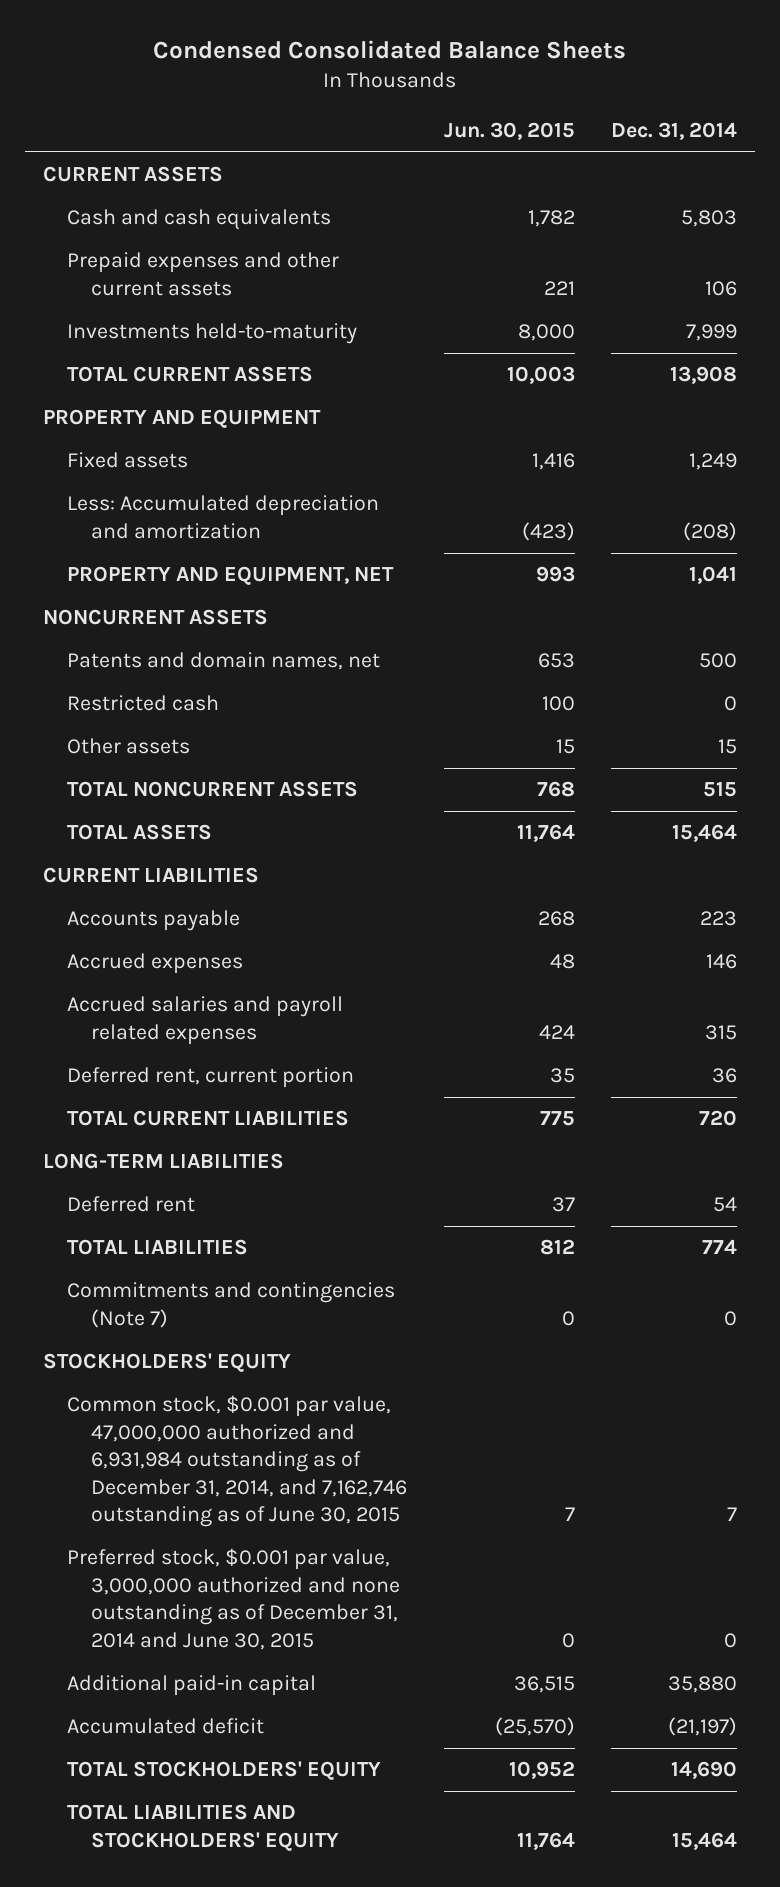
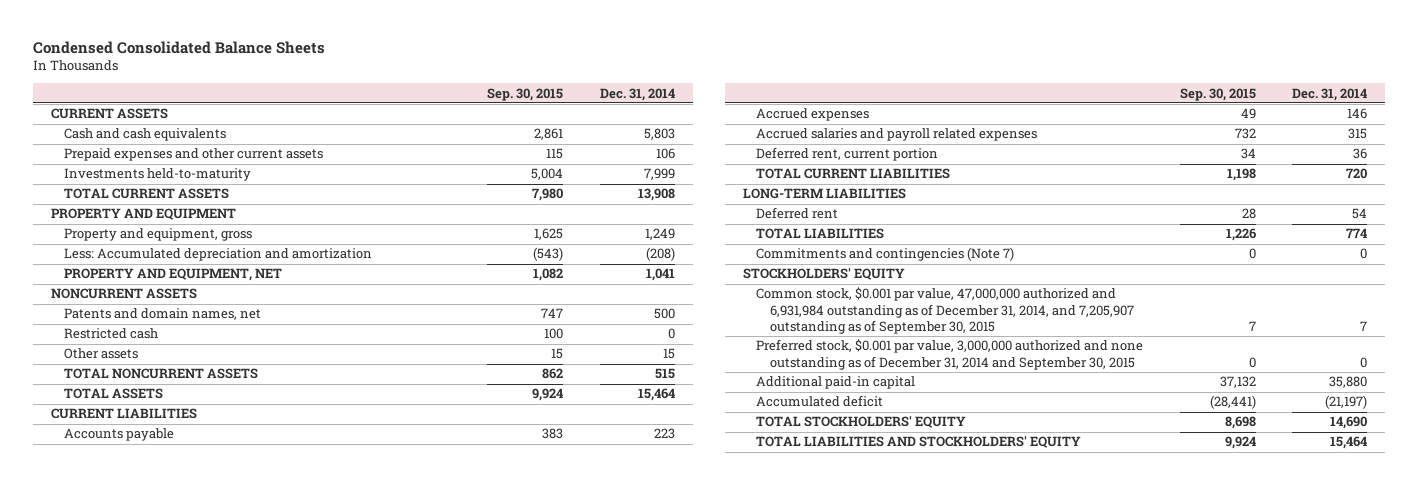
[443,121,575,140] Jun. 30, 2015 -> none
none -> [487,87,564,101] Sep. 30, 2015
[67,452,189,469] Fixed assets -> [64,228,253,242] Property and equipment, gross
[67,1395,408,1528] Common stock, $0.001 par value, 47,000,000 authorized and 6,931,984 outstanding as of December 31, 2014, and 7,162,746 outstanding as of June 30, 2015 -> [756,287,1134,335] Common stock, $0.001 par value, 47,000,000 authorized and 6,931,984 outstanding as of December 31, 2014, and 7,205,907 outstanding as of September 30, 2015
[67,1548,401,1650] Preferred stock, $0.001 par value, 3,000,000 authorized and none outstanding as of December 31, 2014 and June 30, 2015 -> [756,339,1144,370] Preferred stock, $0.001 par value, 3,000,000 authorized and none outstanding as of December 31, 2014 and September 30, 2015

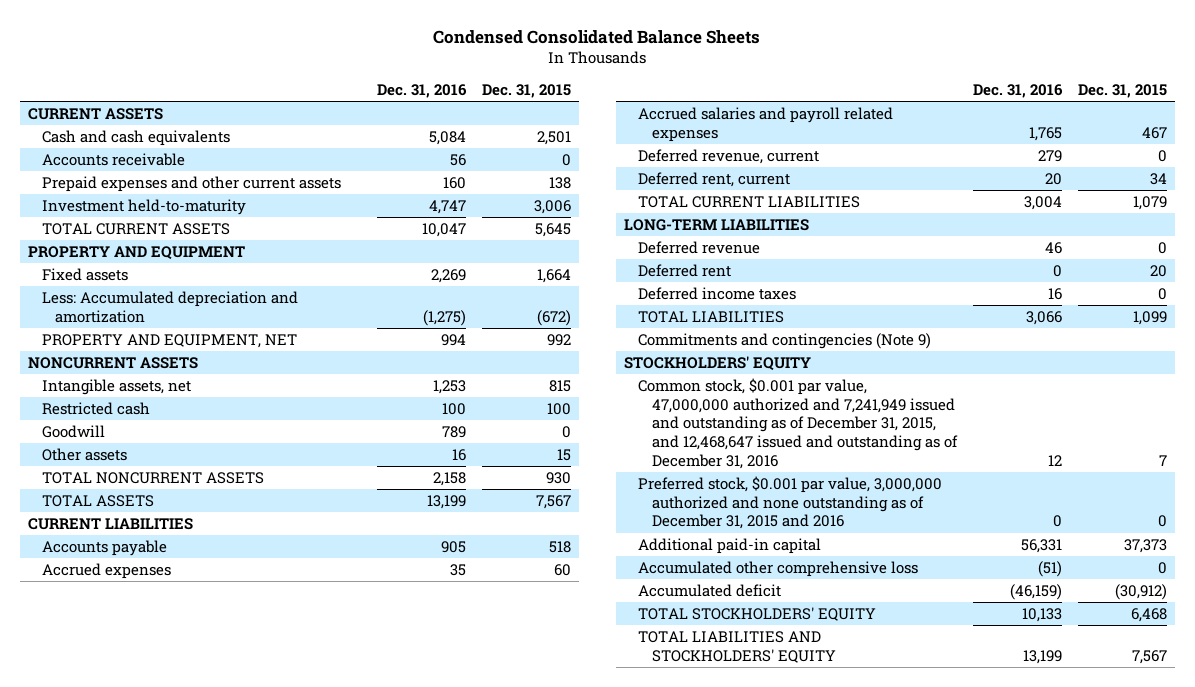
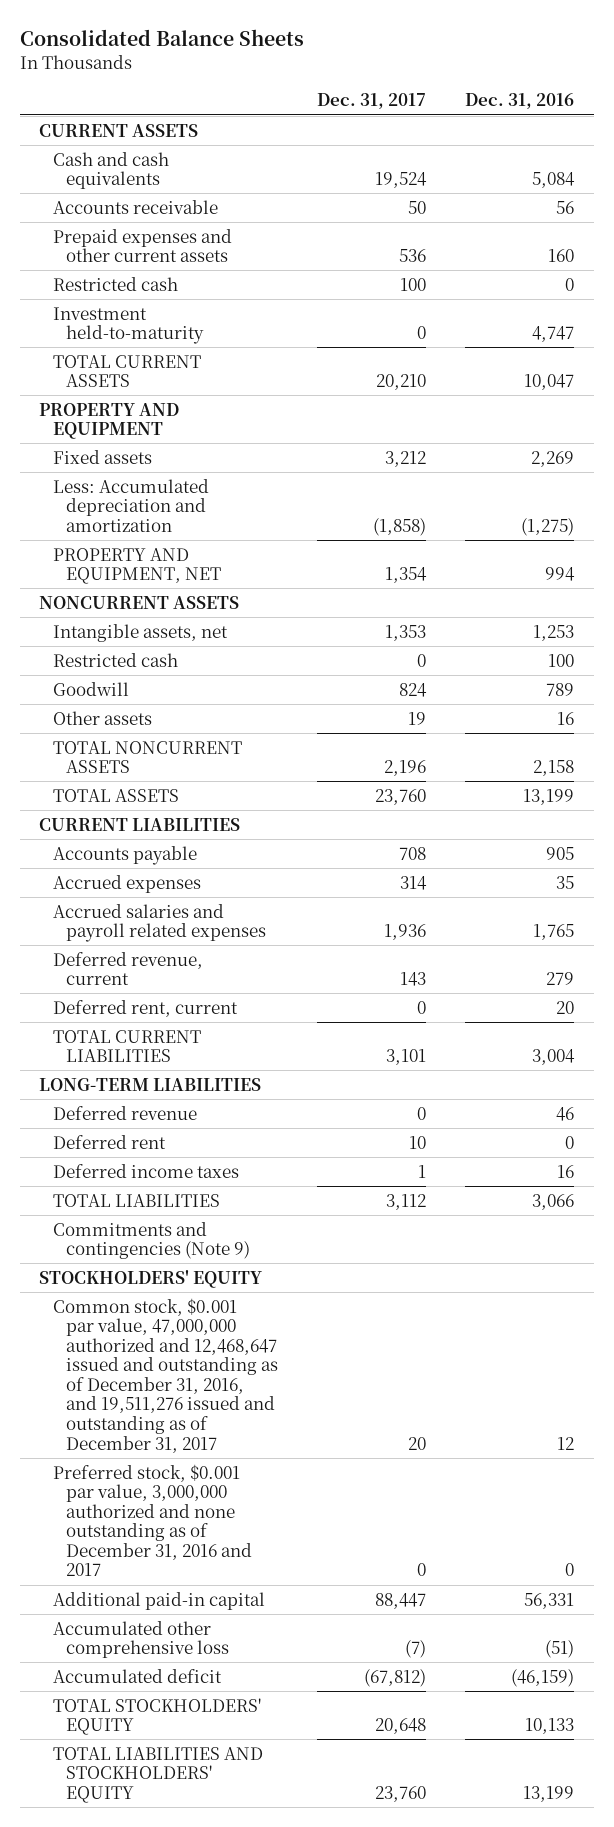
[433,29,761,44] Condensed Consolidated Balance Sheets -> [19,29,304,47] Consolidated Balance Sheets
[481,83,571,98] Dec. 31, 2015 -> none
none -> [317,93,427,110] Dec. 31, 2017
none -> [52,276,178,291] Restricted cash
[638,377,959,469] Common stock, $0.001 par value, 47,000,000 authorized and 7,241,949 issued and outstanding as of December 31, 2015, and 12,468,647 issued and outstanding as of December 31, 2016 -> [52,1297,279,1453] Common stock, $0.001 par value, 47,000,000 authorized and 12,468,647 issued and outstanding as of December 31, 2016, and 19,511,276 issued and outstanding as of December 31, 2017
[638,475,943,530] Preferred stock, $0.001 par value, 3,000,000 authorized and none outstanding as of December 31, 2015 and 2016 -> [52,1463,253,1577] Preferred stock, $0.001 par value, 3,000,000 authorized and none outstanding as of December 31, 2016 and 2017

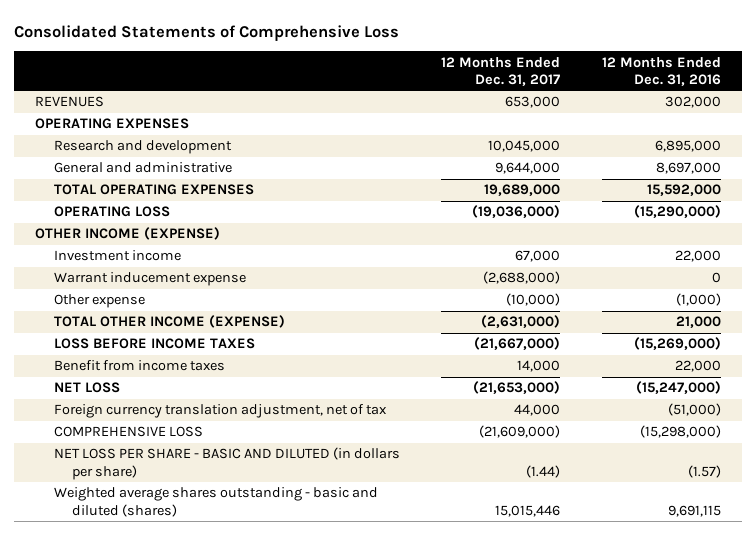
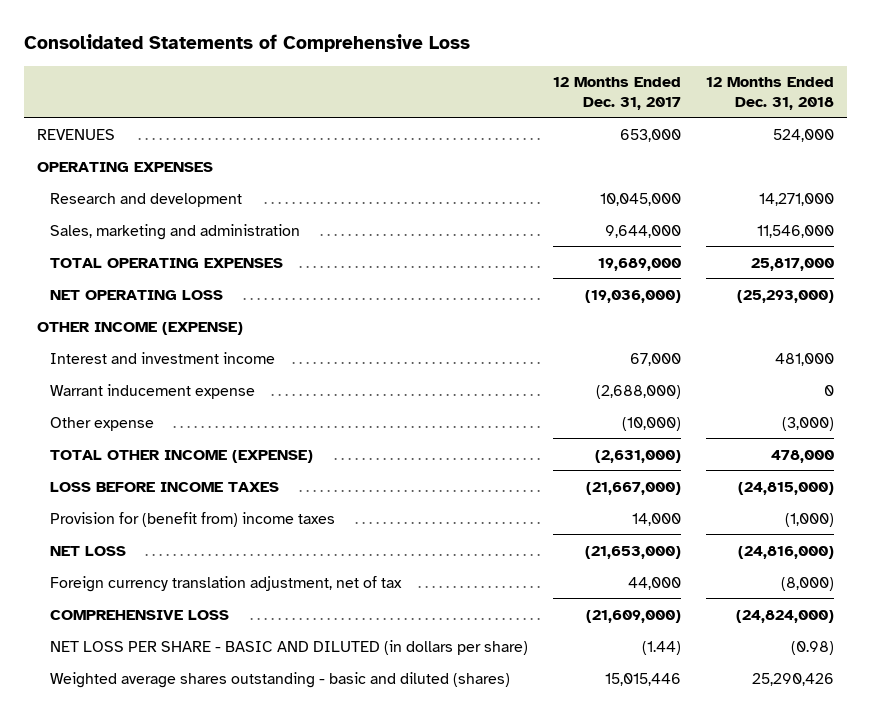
[602,56,722,86] 12 Months Ended Dec. 31, 2016 -> none
none -> [706,77,835,110] 12 Months Ended Dec. 31, 2018
[53,162,232,174] General and administrative -> [49,223,300,240] Sales, marketing and administration
[53,206,170,218] OPERATING LOSS -> [49,289,223,300] NET OPERATING LOSS
[53,250,181,262] Investment income -> [49,351,275,364] Interest and investment income
[53,360,225,372] Benefit from income taxes -> [49,511,335,527] Provision for (benefit from) income taxes

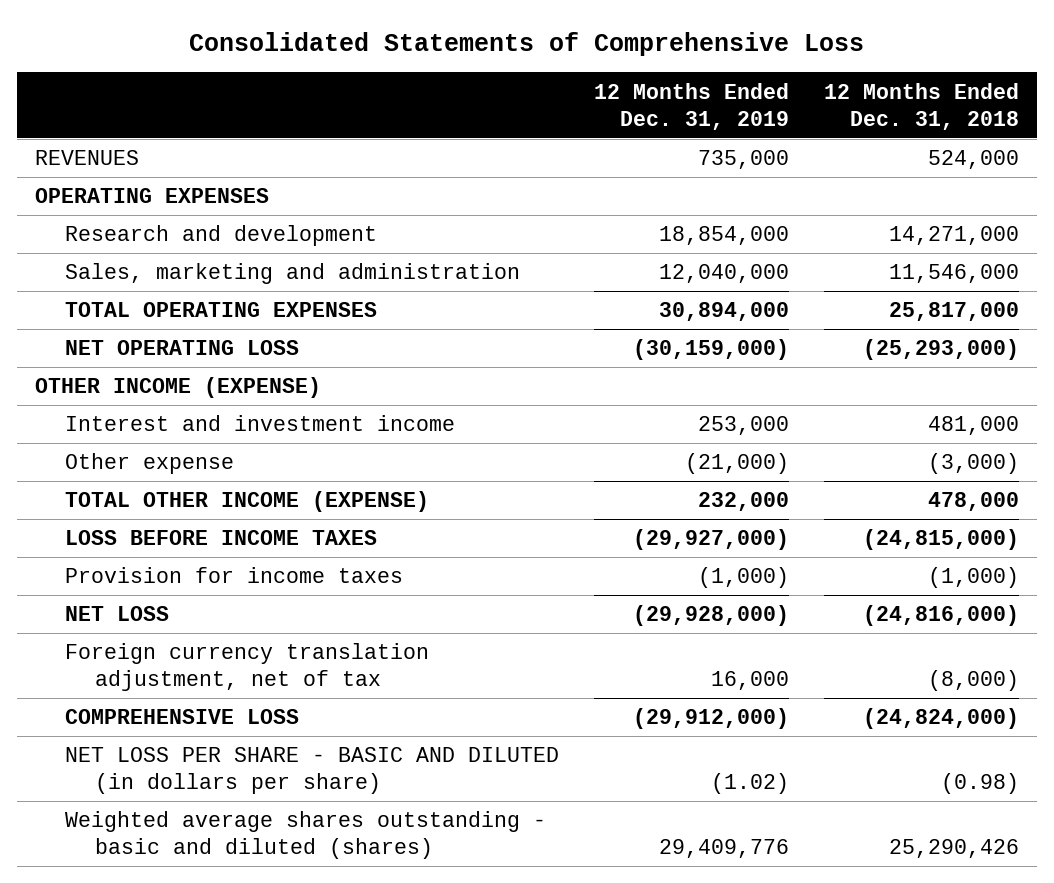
[552,77,681,110] 12 Months Ended Dec. 31, 2017 -> none
none -> [594,82,790,130] 12 Months Ended Dec. 31, 2019
[49,383,255,399] Warrant inducement expense -> none
[49,511,335,527] Provision for (benefit from) income taxes -> [64,567,403,584] Provision for income taxes

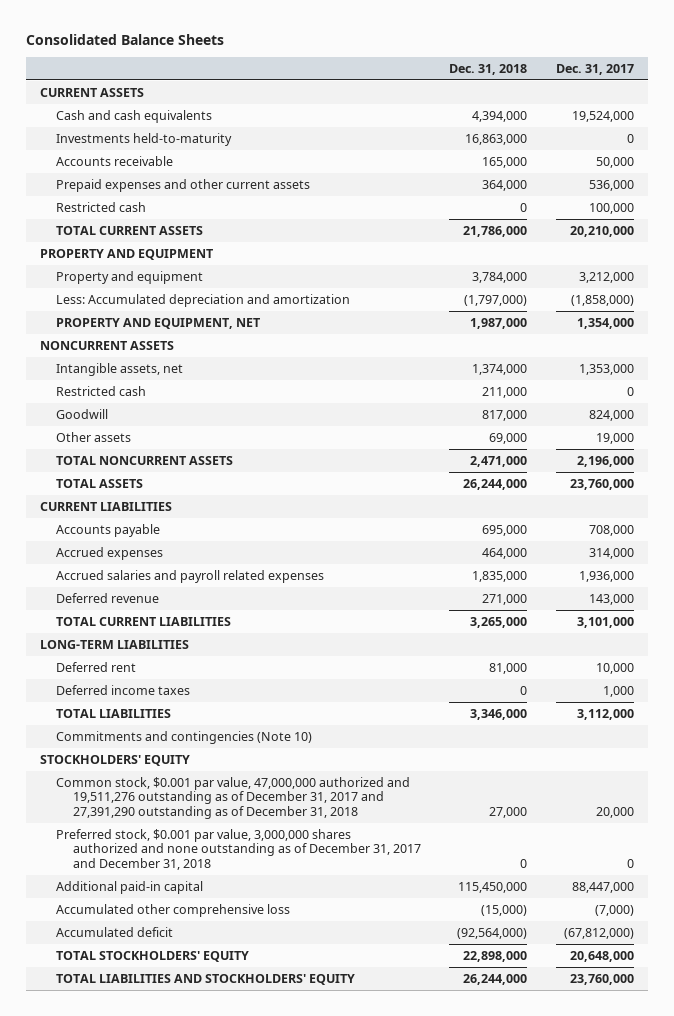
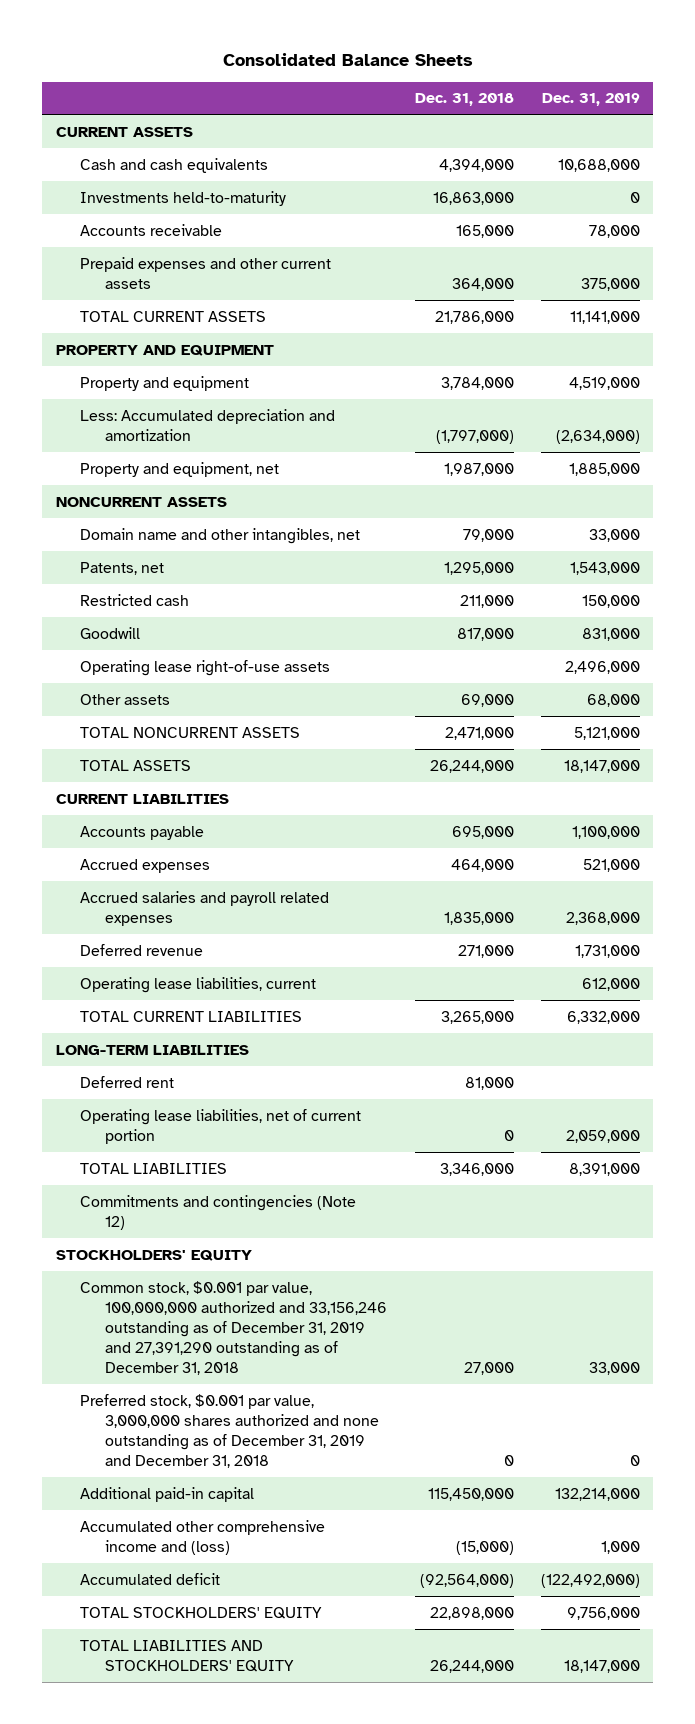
[555,64,634,76] Dec. 31, 2017 -> none
none -> [541,93,640,107] Dec. 31, 2019
[56,201,147,212] Restricted cash -> none
[56,317,261,329] PROPERTY AND EQUIPMENT, NET -> [80,461,280,477] Property and equipment, net
none -> [80,527,361,544] Domain name and other intangibles, net
[56,362,184,376] Intangible assets, net -> [80,561,165,575] Patents, net
[472,363,528,375] 1,374,000 -> [443,561,514,575] 1,295,000
none -> [80,659,331,676] Operating lease right-of-use assets
none -> [80,976,317,993] Operating lease liabilities, current
[56,684,191,695] Deferred income taxes -> none
none -> [80,1108,362,1144] Operating lease liabilities, net of current portion
[56,730,313,744] Commitments and contingencies (Note 10) -> [80,1194,357,1230] Commitments and contingencies (Note 12)
[56,776,411,819] Common stock, $0.001 par value, 47,000,000 authorized and 19,511,276 outstanding as of December 31, 2017 and 27,391,290 outstanding as of December 31, 2018 -> [80,1280,388,1376] Common stock, $0.001 par value, 100,000,000 authorized and 33,156,246 outstanding as of December 31, 2019 and 27,391,290 outstanding as of December 31, 2018
[56,828,421,870] Preferred stock, $0.001 par value, 3,000,000 shares authorized and none outstanding as of December 31, 2017 and December 31, 2018 -> [80,1393,380,1468] Preferred stock, $0.001 par value, 3,000,000 shares authorized and none outstanding as of December 31, 2019 and December 31, 2018
[56,903,291,917] Accumulated other comprehensive loss -> [80,1519,326,1555] Accumulated other comprehensive income and (loss)

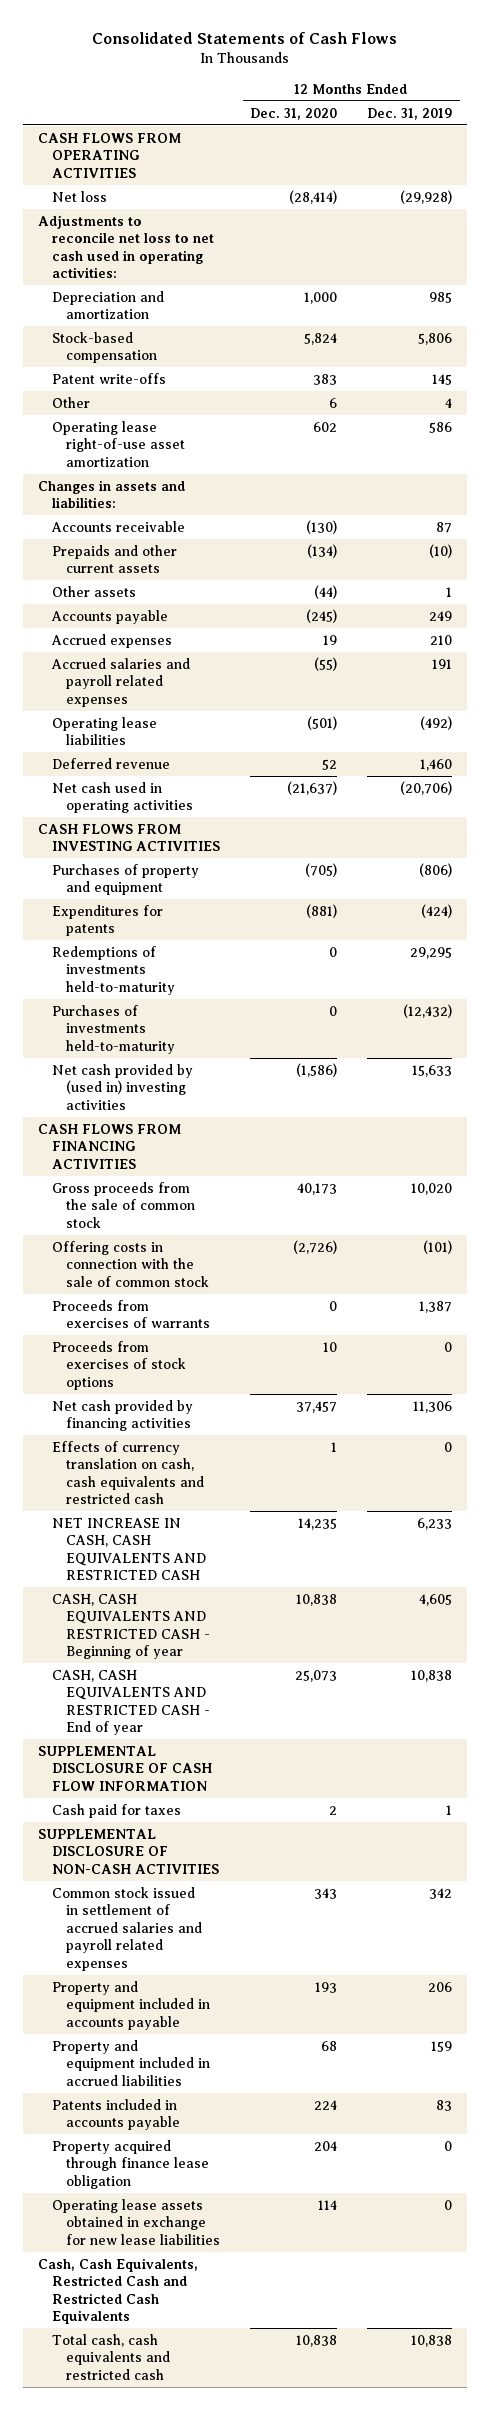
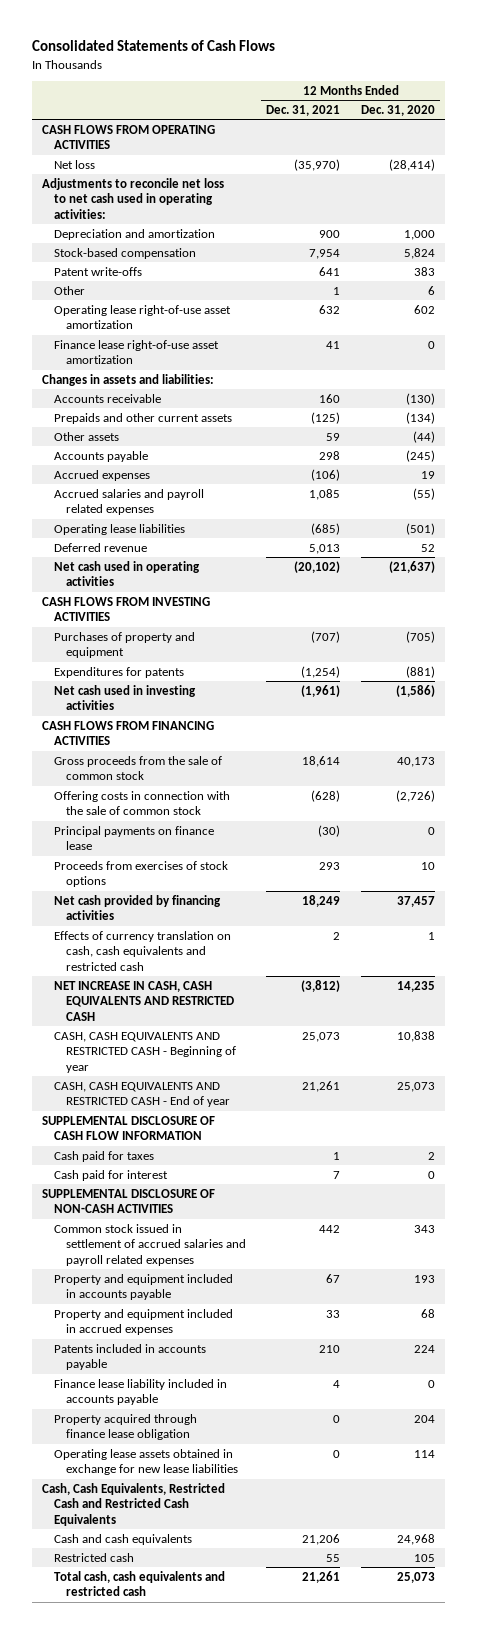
[367,107,453,120] Dec. 31, 2019 -> none
none -> [266,104,341,116] Dec. 31, 2021
none -> [53,339,219,365] Finance lease right-of-use asset amortization
[51,945,175,995] Redemptions of investments held-to-maturity -> none
[51,1004,175,1054] Purchases of investments held-to-maturity -> none
[51,1063,193,1110] Net cash provided by (used in) investing activities -> [53,684,196,711] Net cash used in investing activities
[51,1299,210,1329] Proceeds from exercises of warrants -> none
none -> [53,825,214,851] Principal payments on finance lease
none -> [53,1169,168,1181] Cash paid for interest
[51,2039,210,2086] Property and equipment included in accrued liabilities -> [53,1308,233,1336] Property and equipment included in accrued expenses
none -> [53,1378,227,1406] Finance lease liability included in accounts payable
none -> [53,1533,192,1545] Cash and cash equivalents
none -> [53,1552,134,1562] Restricted cash
[296,2334,338,2347] 10,838 -> [396,1571,435,1583] 25,073

